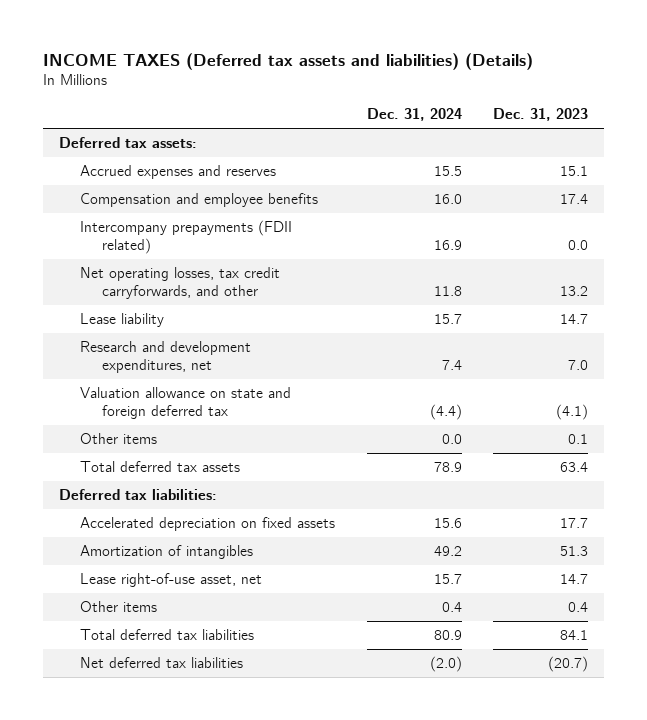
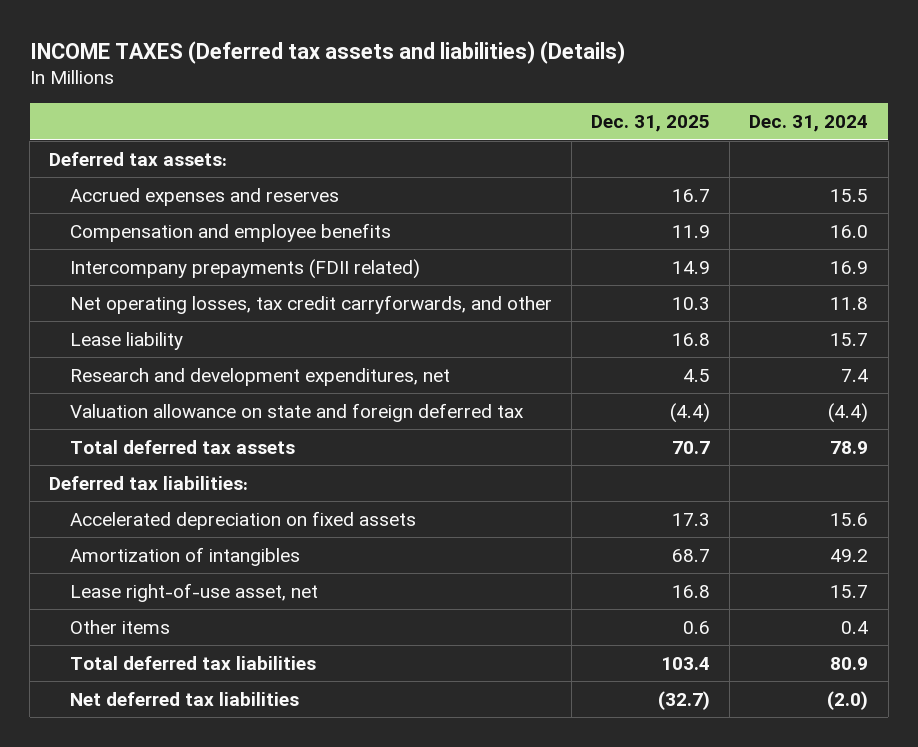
[492,108,588,122] Dec. 31, 2023 -> none
none -> [591,115,711,133] Dec. 31, 2025
[80,433,158,445] Other items -> none

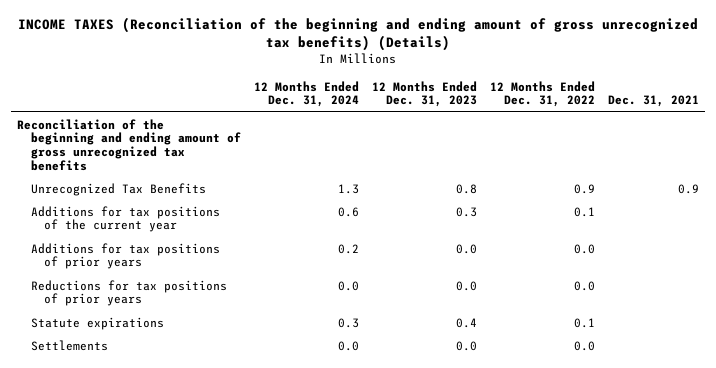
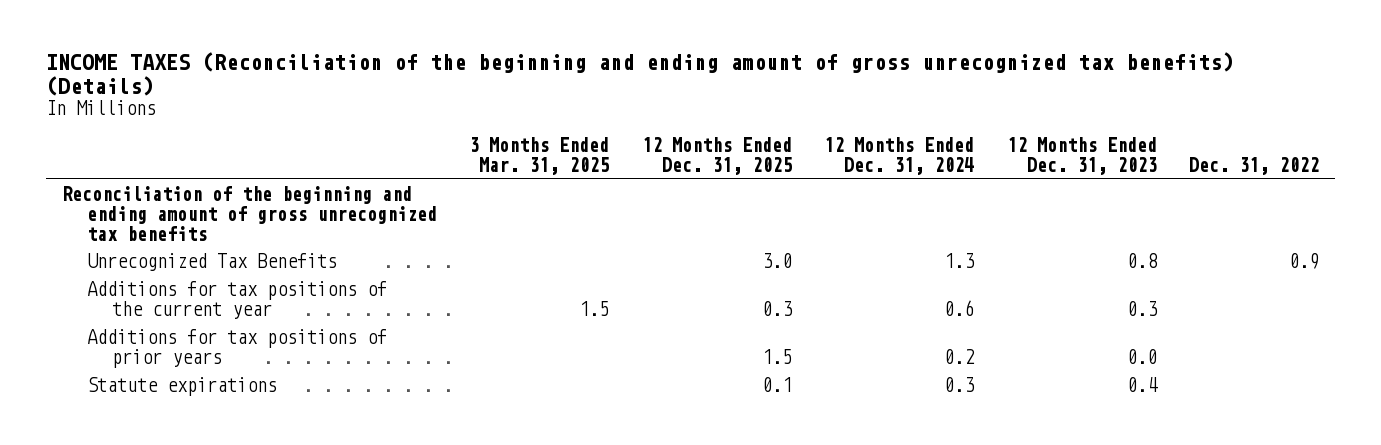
[489,80,595,108] 12 Months Ended Dec. 31, 2022 -> none
[607,95,699,108] Dec. 31, 2021 -> none
none -> [469,137,610,175] 3 Months Ended Mar. 31, 2025
none -> [641,137,792,175] 12 Months Ended Dec. 31, 2025
none -> [1189,156,1320,175] Dec. 31, 2022
[30,279,227,307] Reductions for tax positions of prior years -> none
[30,339,108,351] Settlements -> none

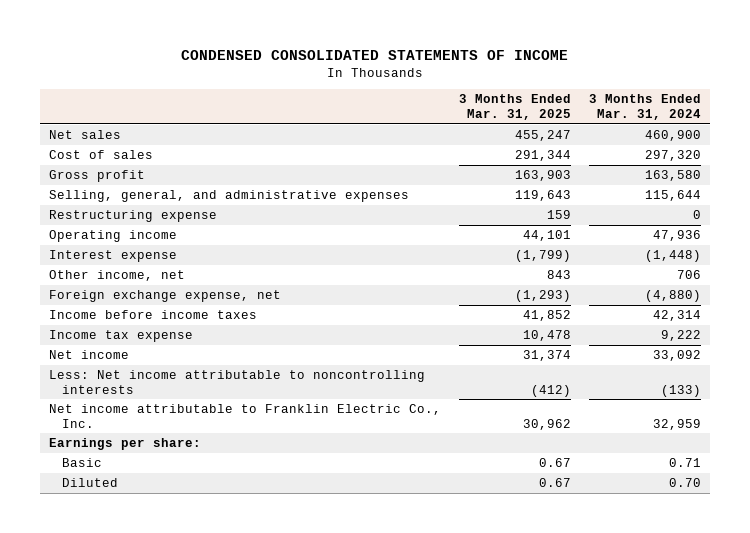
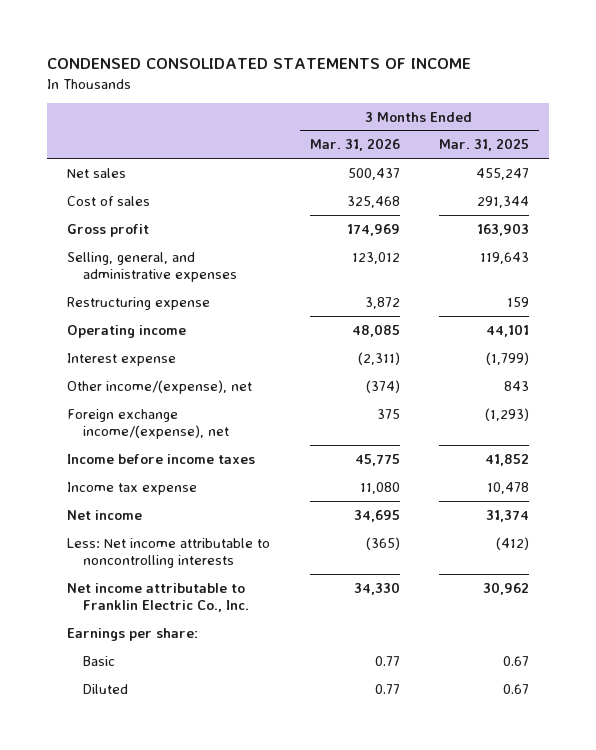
[588,94,701,120] 3 Months Ended Mar. 31, 2024 -> none
none -> [309,138,400,152] Mar. 31, 2026
[49,269,186,281] Other income, net -> [66,379,252,394] Other income/(expense), net
[49,289,282,302] Foreign exchange expense, net -> [66,408,230,440] Foreign exchange income/(expense), net

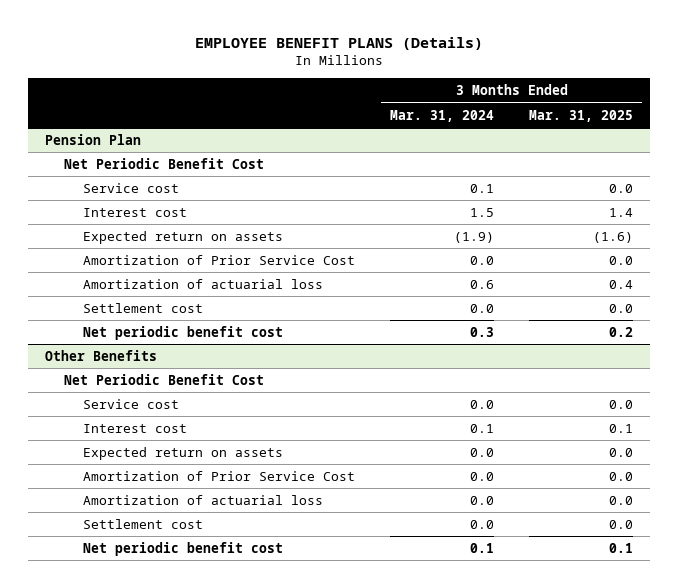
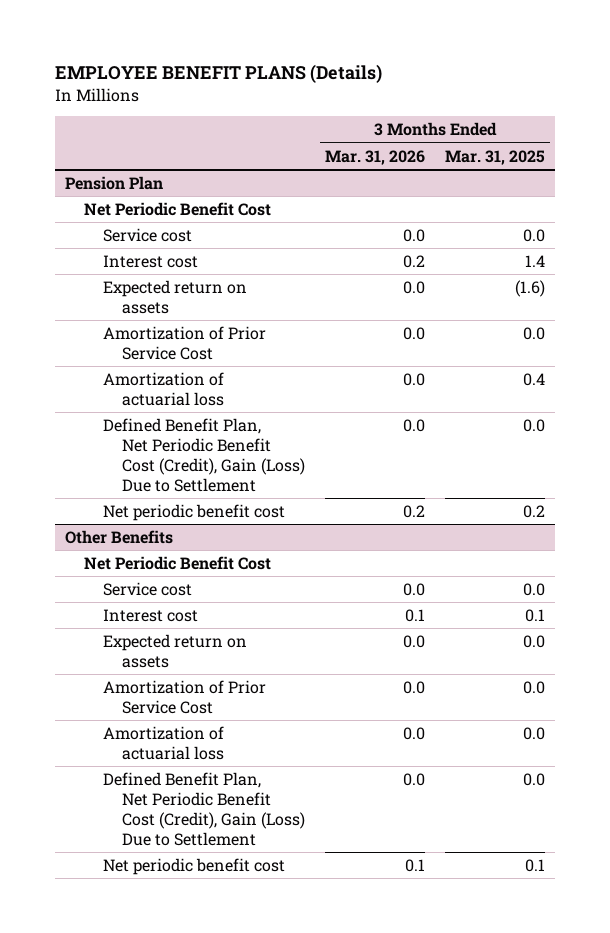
[390,109,495,122] Mar. 31, 2024 -> none
none -> [325,149,426,165] Mar. 31, 2026
[83,302,204,313] Settlement cost -> [102,417,306,492] Defined Benefit Plan, Net Periodic Benefit Cost (Credit), Gain (Loss) Due to Settlement
[83,518,204,529] Settlement cost -> [102,771,306,846] Defined Benefit Plan, Net Periodic Benefit Cost (Credit), Gain (Loss) Due to Settlement

